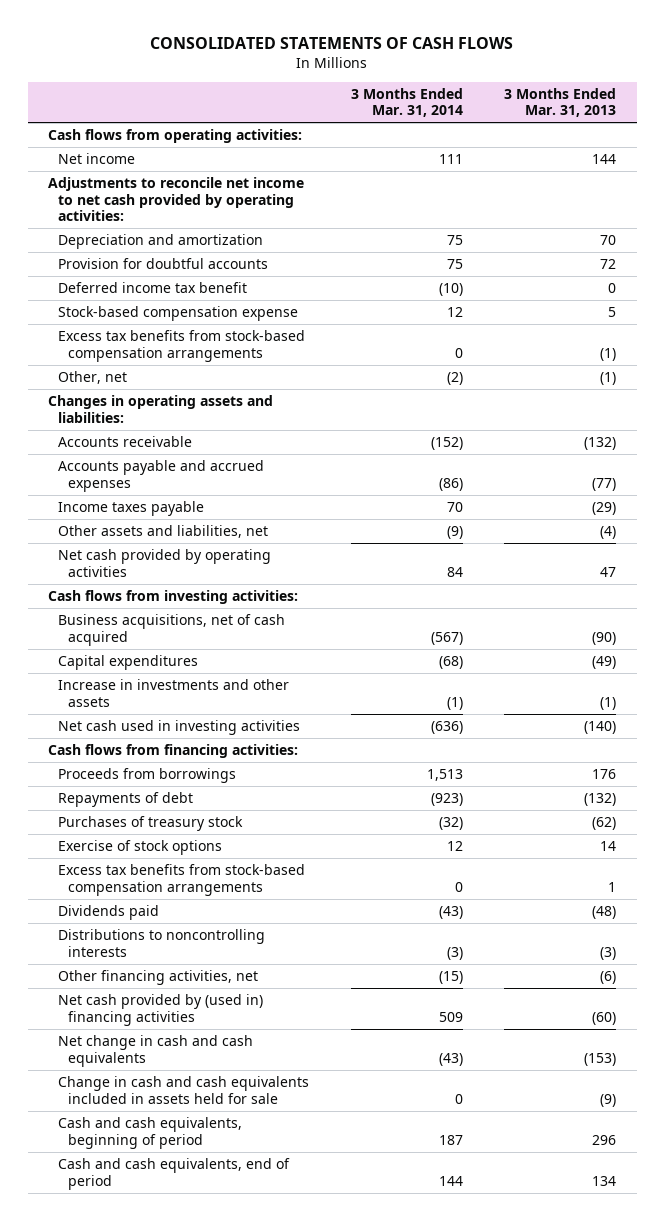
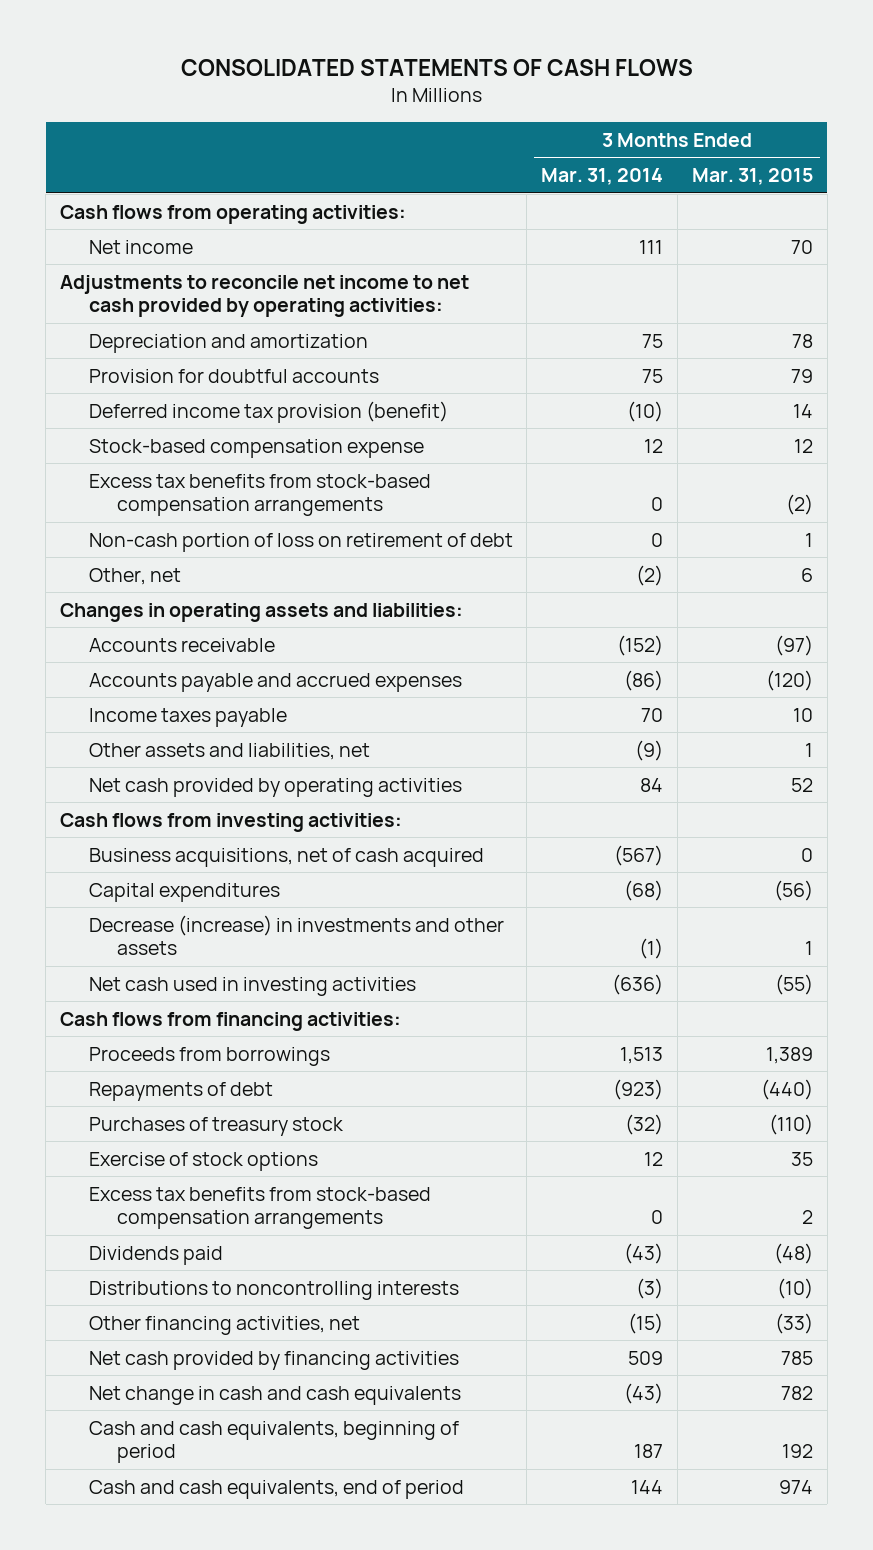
[503,87,616,118] 3 Months Ended Mar. 31, 2013 -> none
none -> [691,167,813,185] Mar. 31, 2015
[58,281,248,293] Deferred income tax benefit -> [88,400,448,423] Deferred income tax provision (benefit)
none -> [88,532,513,552] Non-cash portion of loss on retirement of debt
[58,678,290,707] Increase in investments and other assets -> [88,914,504,956] Decrease (increase) in investments and other assets
[58,993,264,1026] Net cash provided by (used in) financing activities -> [88,1350,459,1370] Net cash provided by financing activities
[58,1075,310,1104] Change in cash and cash equivalents included in assets held for sale -> none

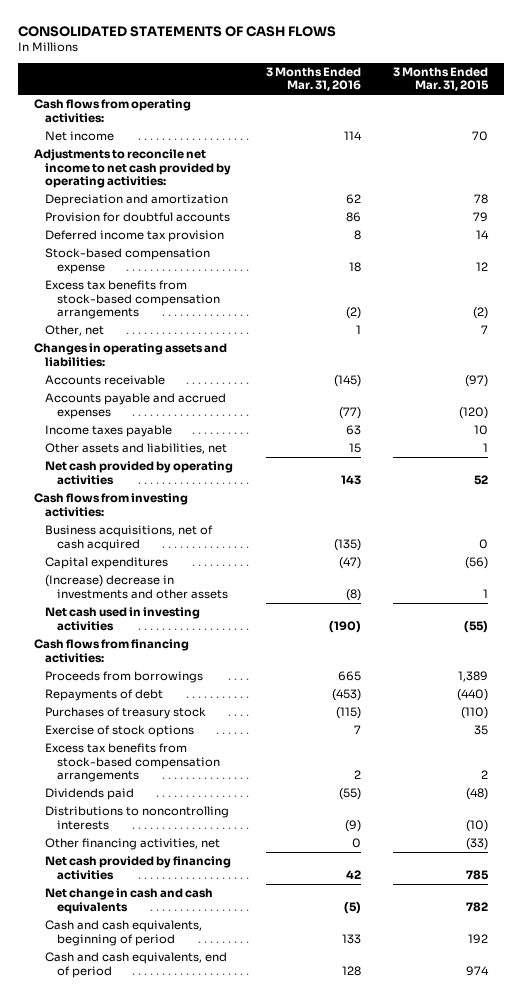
[541,167,664,185] Mar. 31, 2014 -> none
none -> [265,67,361,92] 3 Months Ended Mar. 31, 2016
[88,400,448,423] Deferred income tax provision (benefit) -> [45,230,225,243] Deferred income tax provision
[88,532,513,552] Non-cash portion of loss on retirement of debt -> none
[800,567,813,582] 6 -> [480,325,488,335] 7
[88,914,504,956] Decrease (increase) in investments and other assets -> [45,575,228,599] (Increase) decrease in investments and other assets

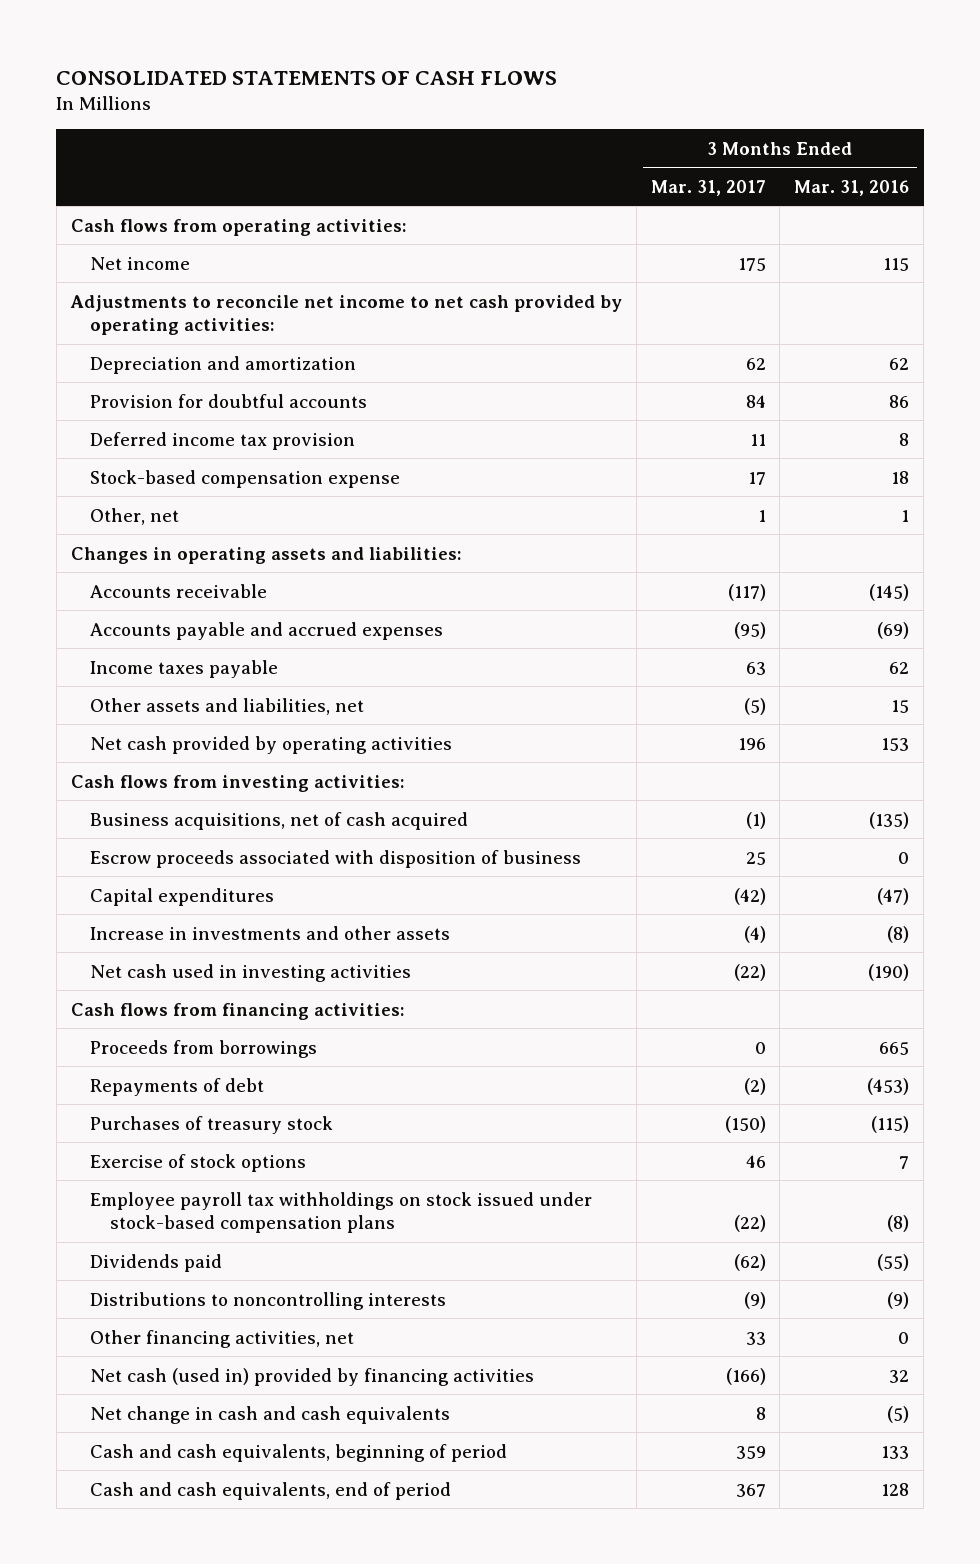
[392,67,489,92] 3 Months Ended Mar. 31, 2015 -> none
none -> [650,179,766,196] Mar. 31, 2017
[343,131,362,141] 114 -> [883,257,910,271] 115
[45,280,220,319] Excess tax benefits from stock-based compensation arrangements -> none
[338,406,361,419] (77) -> [877,621,910,639] (69)
[345,425,361,436] 63 -> [889,661,910,674] 62
[340,474,361,485] 143 -> [881,737,910,751] 153
none -> [90,849,582,868] Escrow proceeds associated with disposition of business
[45,575,228,599] (Increase) decrease in investments and other assets -> [90,925,451,940] Increase in investments and other assets
[45,743,220,782] Excess tax benefits from stock-based compensation arrangements -> none
none -> [90,1191,593,1233] Employee payroll tax withholdings on stock issued under stock-based compensation plans
[45,856,232,880] Net cash provided by financing activities -> [90,1367,535,1386] Net cash (used in) provided by financing activities
[345,869,361,879] 42 -> [889,1369,910,1383] 32

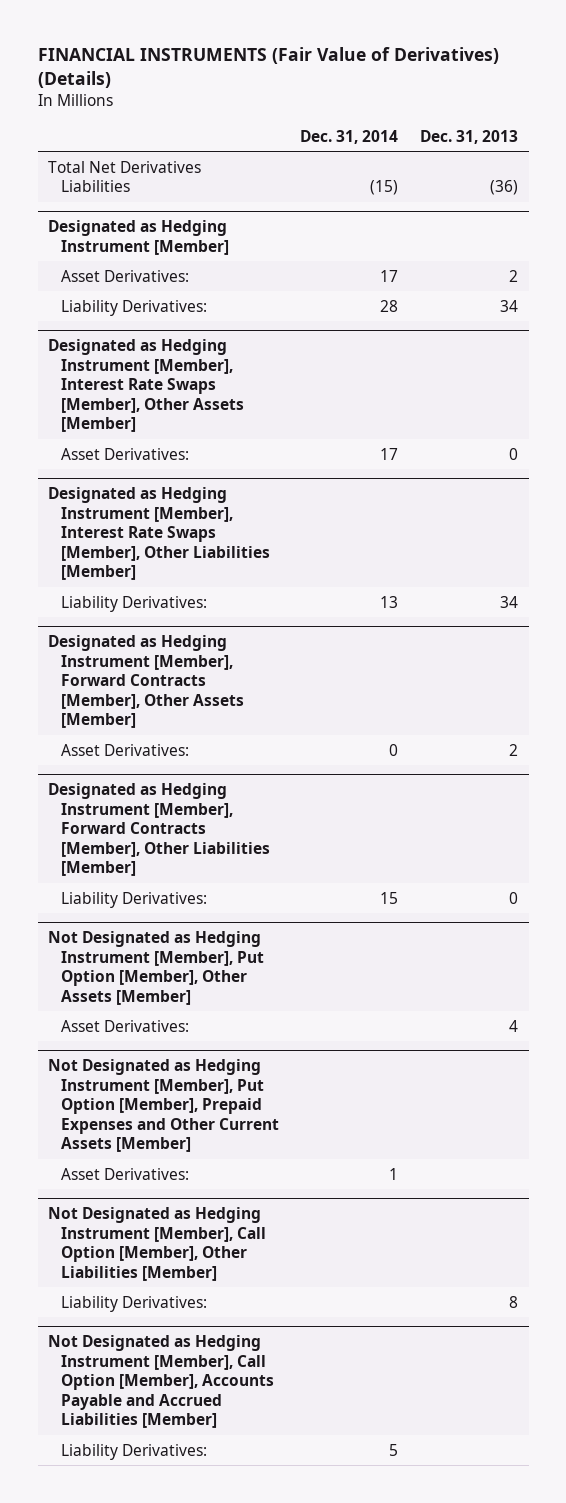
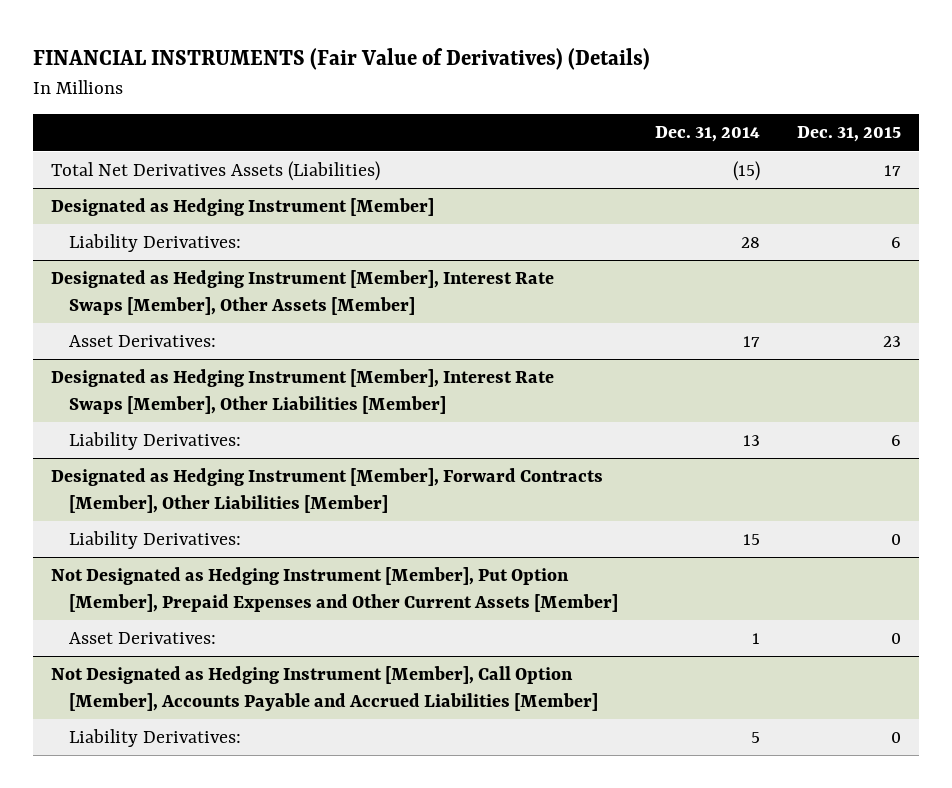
[419,129,518,144] Dec. 31, 2013 -> none
none -> [796,126,901,143] Dec. 31, 2015
[48,160,202,193] Total Net Derivatives Liabilities -> [51,161,381,182] Total Net Derivatives Assets (Liabilities)
[60,269,189,282] Asset Derivatives: -> none
[48,635,244,728] Designated as Hedging Instrument [Member], Forward Contracts [Member], Other Assets [Member] -> none
[60,743,189,756] Asset Derivatives: -> none
[48,931,264,1005] Not Designated as Hedging Instrument [Member], Put Option [Member], Other Assets [Member] -> none
[60,1019,189,1032] Asset Derivatives: -> none
[48,1207,266,1281] Not Designated as Hedging Instrument [Member], Call Option [Member], Other Liabilities [Member] -> none
[60,1295,207,1312] Liability Derivatives: -> none

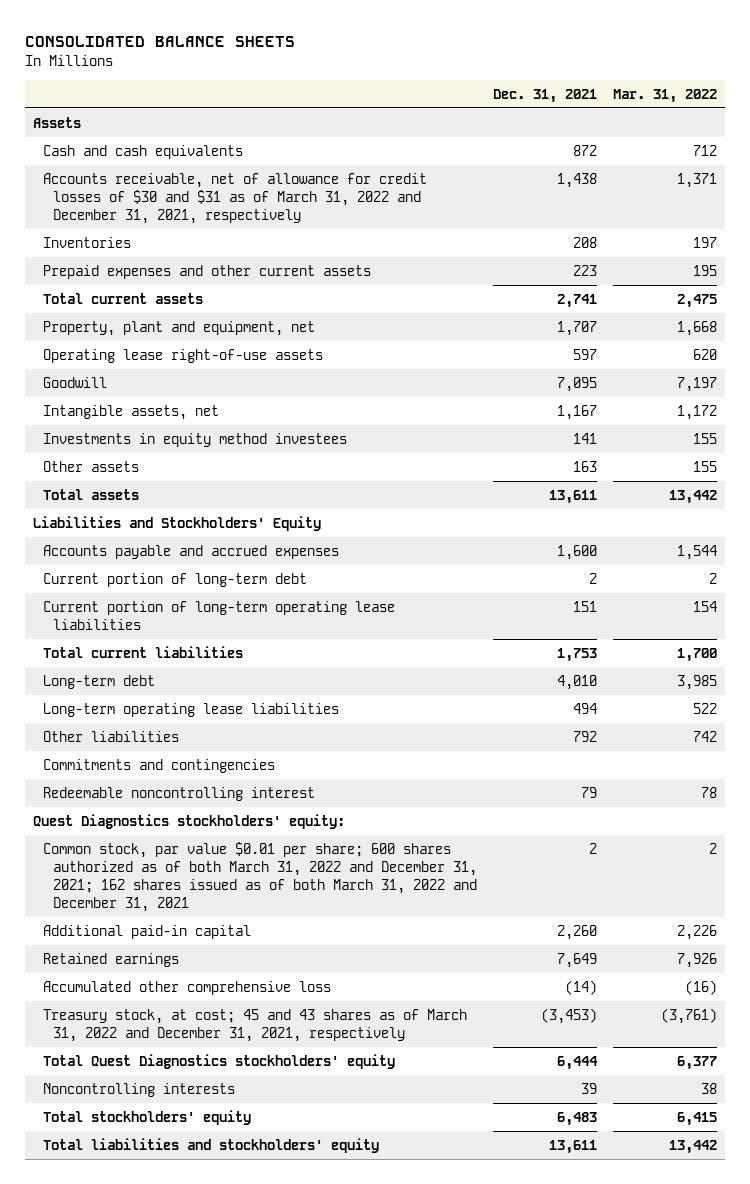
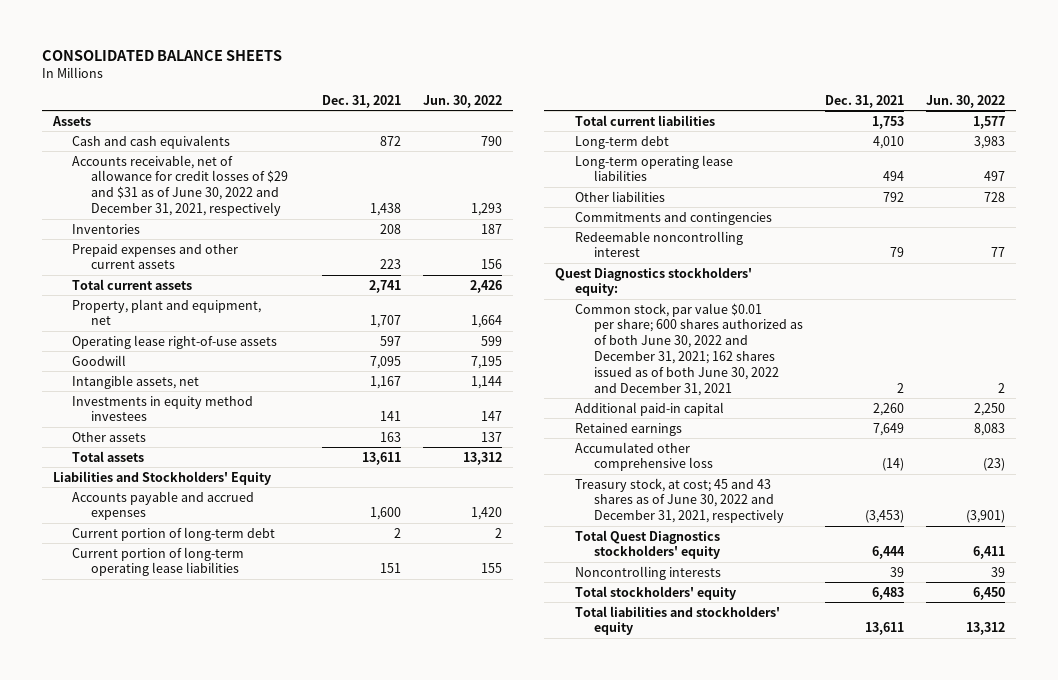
[612,88,717,103] Mar. 31, 2022 -> none
none -> [423,94,503,108] Jun. 30, 2022
[42,172,427,224] Accounts receivable, net of allowance for credit losses of $30 and $31 as of March 31, 2022 and December 31, 2021, respectively -> [72,154,289,217] Accounts receivable, net of allowance for credit losses of $29 and $31 as of June 30, 2022 and December 31, 2021, respectively
[42,841,478,913] Common stock, par value $0.01 per share; 600 shares authorized as of both March 31, 2022 and December 31, 2021; 162 shares issued as of both March 31, 2022 and December 31, 2021 -> [574,302,804,396] Common stock, par value $0.01 per share; 600 shares authorized as of both June 30, 2022 and December 31, 2021; 162 shares issued as of both June 30, 2022 and December 31, 2021
[42,1008,467,1042] Treasury stock, at cost; 45 and 43 shares as of March 31, 2022 and December 31, 2021, respectively -> [574,477,785,524] Treasury stock, at cost; 45 and 43 shares as of June 30, 2022 and December 31, 2021, respectively

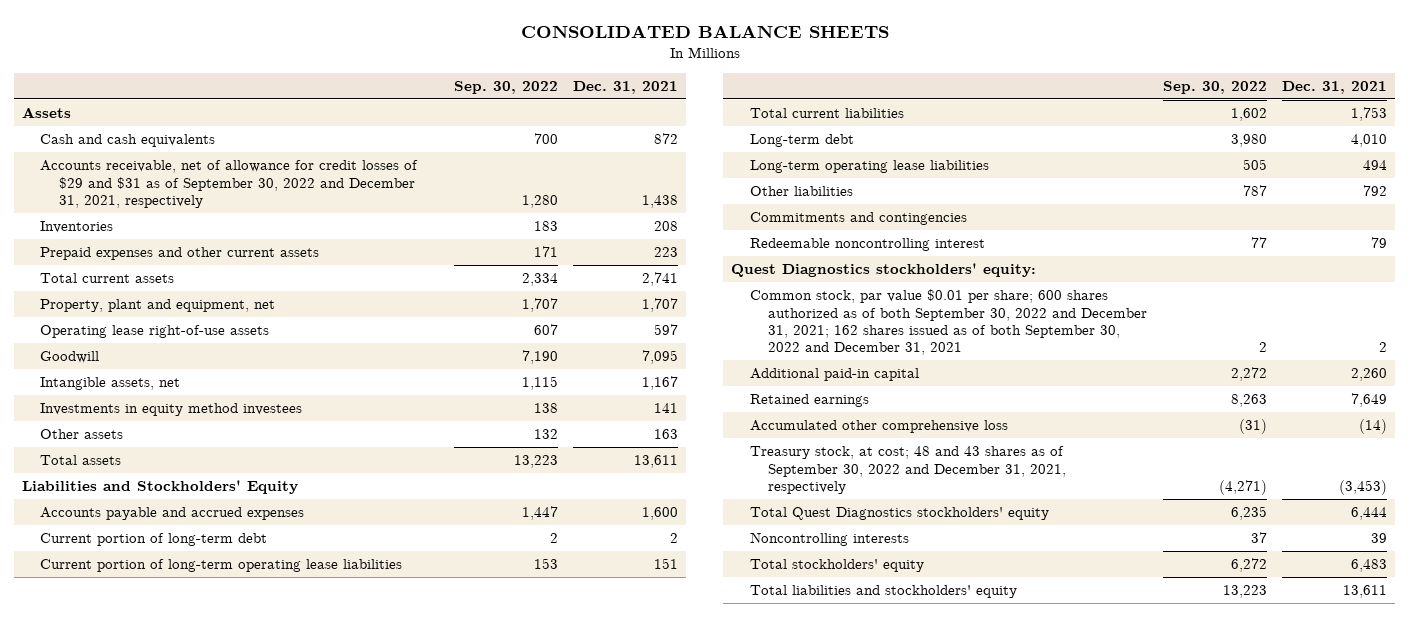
[423,94,503,108] Jun. 30, 2022 -> none
none -> [453,81,558,95] Sep. 30, 2022
[72,154,289,217] Accounts receivable, net of allowance for credit losses of $29 and $31 as of June 30, 2022 and December 31, 2021, respectively -> [40,160,419,208] Accounts receivable, net of allowance for credit losses of $29 and $31 as of September 30, 2022 and December 31, 2021, respectively
[574,302,804,396] Common stock, par value $0.01 per share; 600 shares authorized as of both June 30, 2022 and December 31, 2021; 162 shares issued as of both June 30, 2022 and December 31, 2021 -> [749,289,1148,356] Common stock, par value $0.01 per share; 600 shares authorized as of both September 30, 2022 and December 31, 2021; 162 shares issued as of both September 30, 2022 and December 31, 2021
[574,477,785,524] Treasury stock, at cost; 45 and 43 shares as of June 30, 2022 and December 31, 2021, respectively -> [749,446,1067,494] Treasury stock, at cost; 48 and 43 shares as of September 30, 2022 and December 31, 2021, respectively

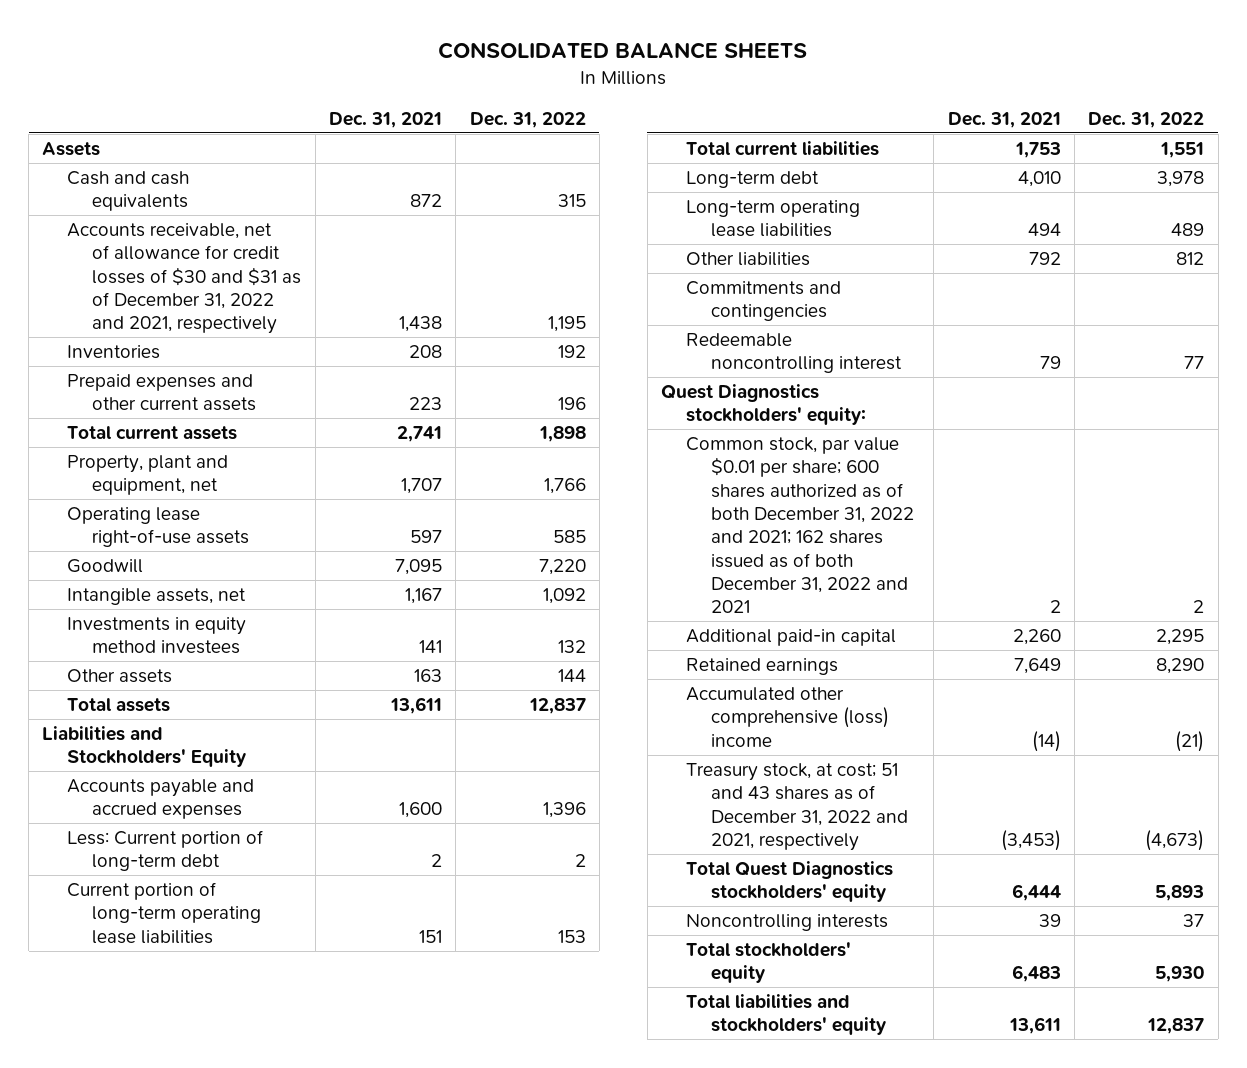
[453,81,558,95] Sep. 30, 2022 -> none
none -> [469,111,586,128] Dec. 31, 2022
[40,160,419,208] Accounts receivable, net of allowance for credit losses of $29 and $31 as of September 30, 2022 and December 31, 2021, respectively -> [67,223,302,335] Accounts receivable, net of allowance for credit losses of $30 and $31 as of December 31, 2022 and 2021, respectively
[40,533,268,547] Current portion of long-term debt -> [67,830,264,872] Less: Current portion of long-term debt
[749,289,1148,356] Common stock, par value $0.01 per share; 600 shares authorized as of both September 30, 2022 and December 31, 2021; 162 shares issued as of both September 30, 2022 and December 31, 2021 -> [686,437,915,614] Common stock, par value $0.01 per share; 600 shares authorized as of both December 31, 2022 and 2021; 162 shares issued as of both December 31, 2022 and 2021
[749,420,1008,434] Accumulated other comprehensive loss -> [686,687,890,747] Accumulated other comprehensive (loss) income
[749,446,1067,494] Treasury stock, at cost; 48 and 43 shares as of September 30, 2022 and December 31, 2021, respectively -> [686,763,909,852] Treasury stock, at cost; 51 and 43 shares as of December 31, 2022 and 2021, respectively

